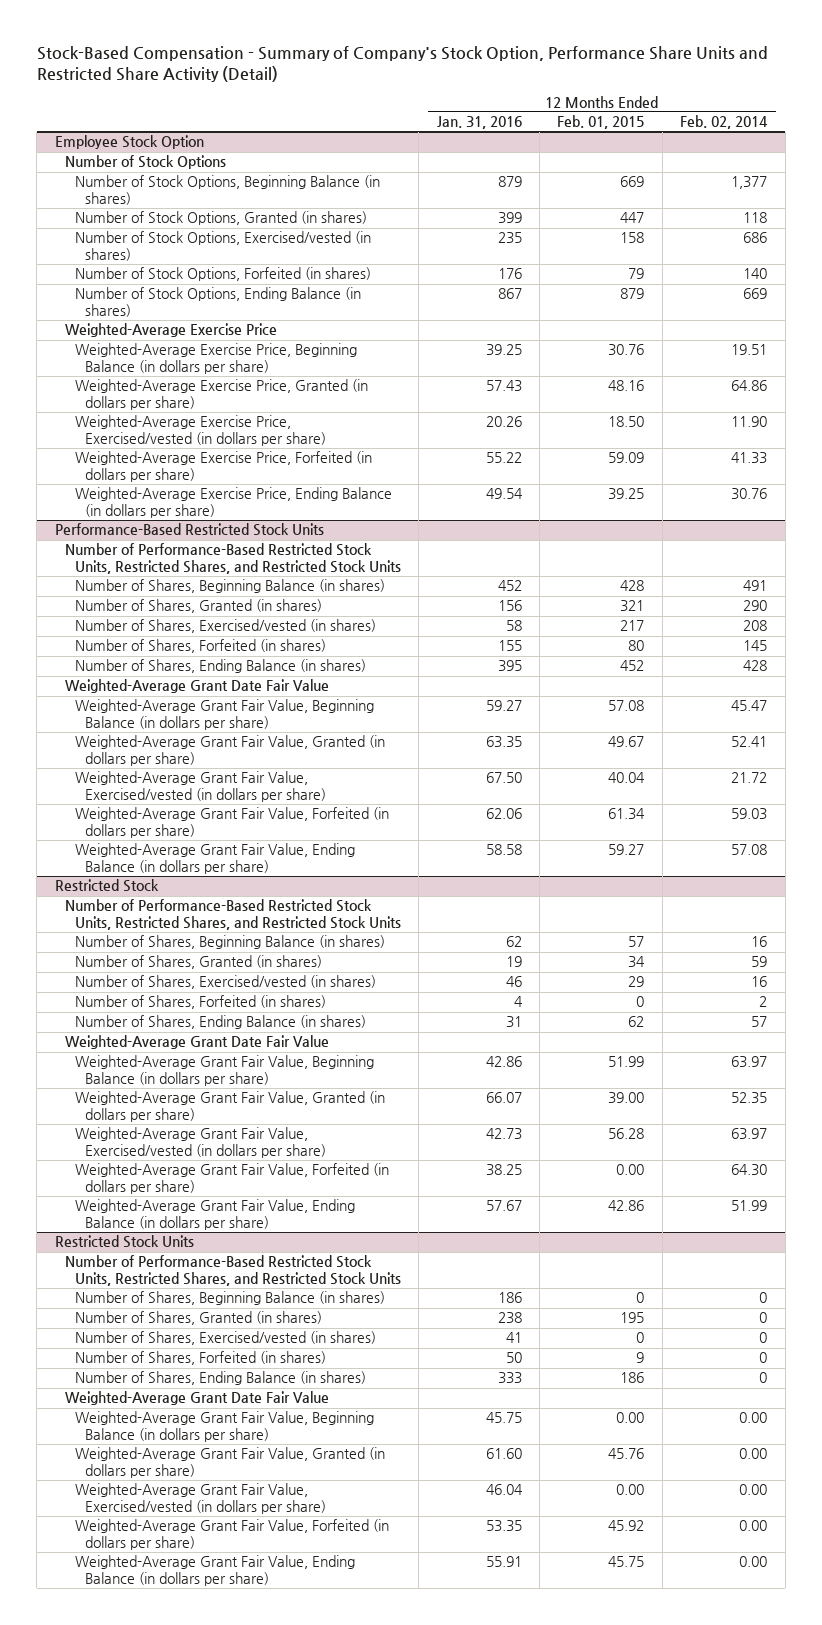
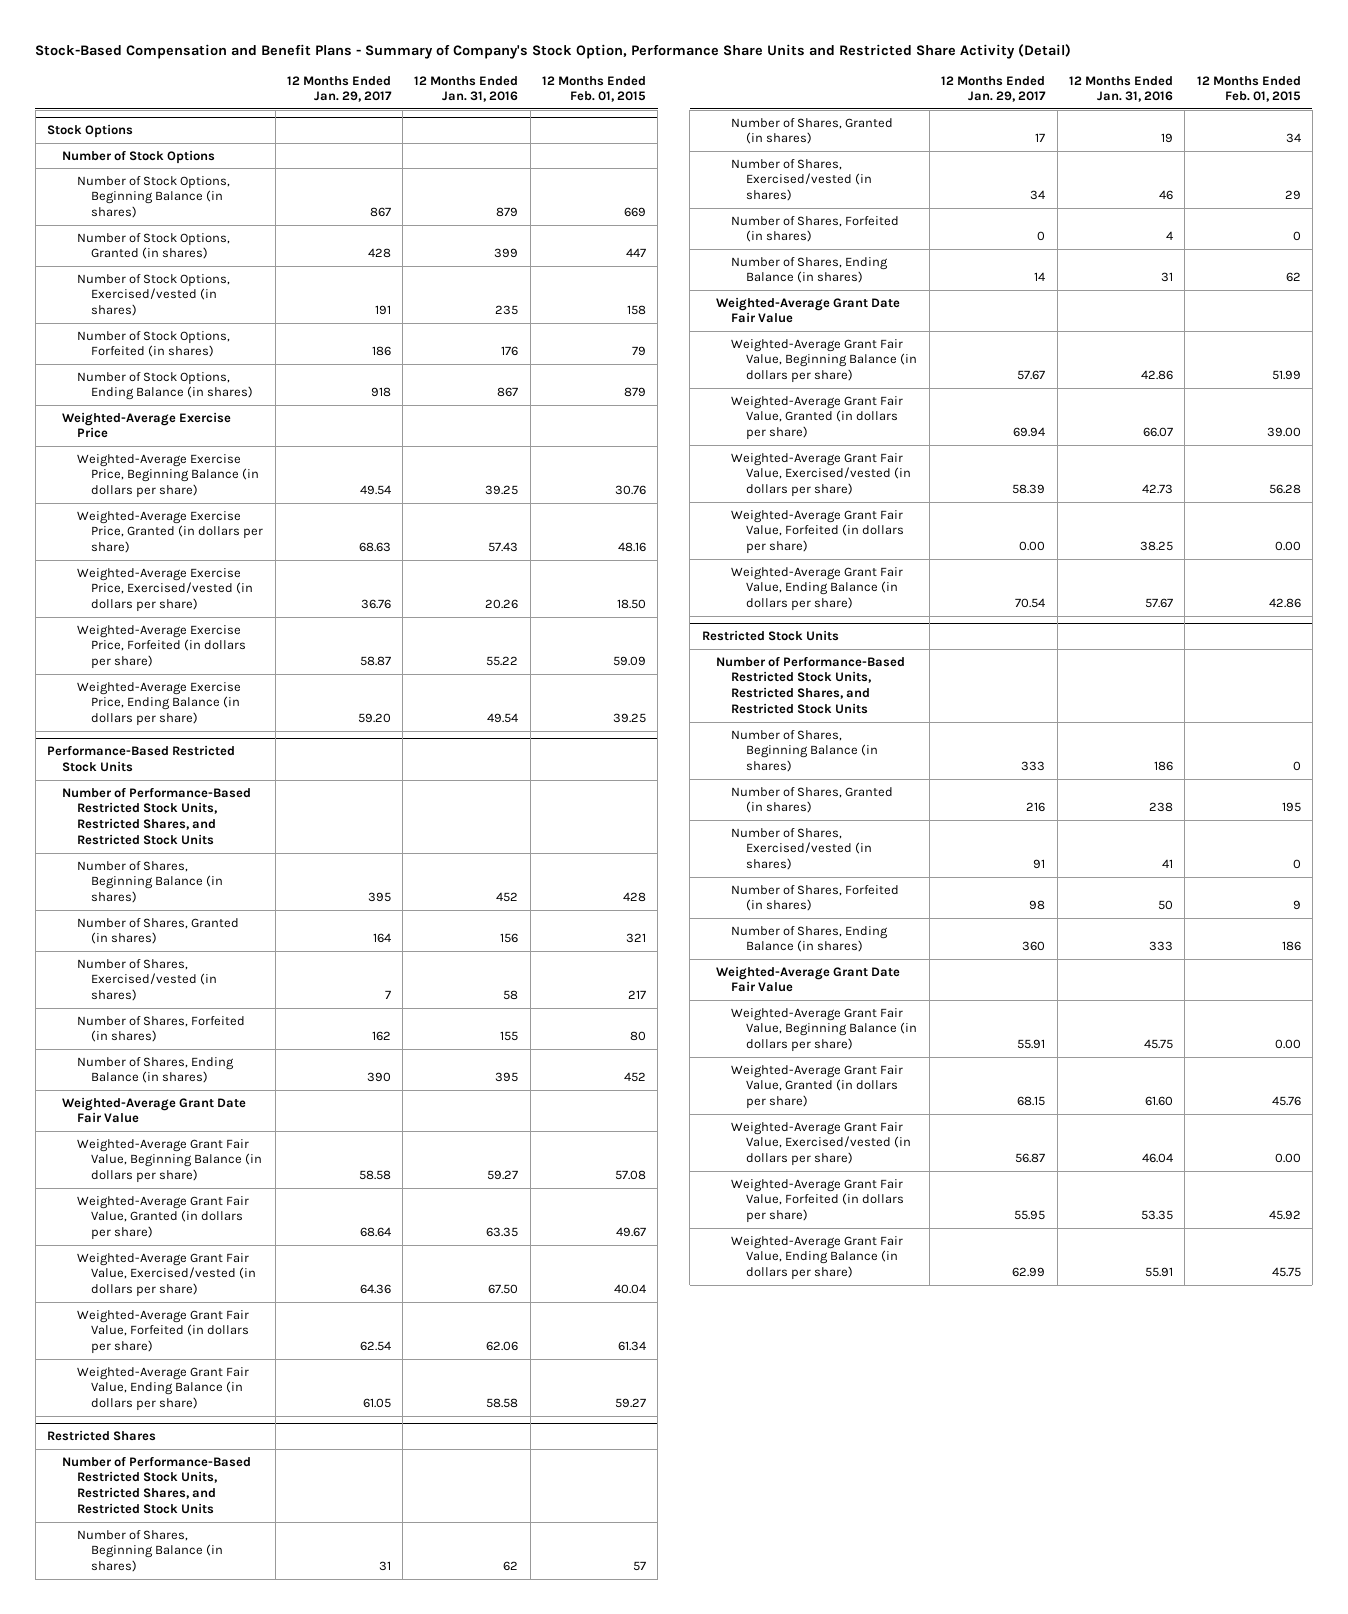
[36,45,768,82] Stock-Based Compensation - Summary of Company's Stock Option, Performance Share Units and Restricted Share Activity (Detail) -> [35,44,1072,60] Stock-Based Compensation and Benefit Plans - Summary of Company's Stock Option, Performance Share Units and Restricted Share Activity (Detail)
[680,115,769,130] Feb. 02, 2014 -> none
none -> [286,75,392,103] 12 Months Ended Jan. 29, 2017
[54,135,204,150] Employee Stock Option -> [47,124,134,139] Stock Options
[54,879,159,893] Restricted Stock -> [47,1430,157,1442] Restricted Shares

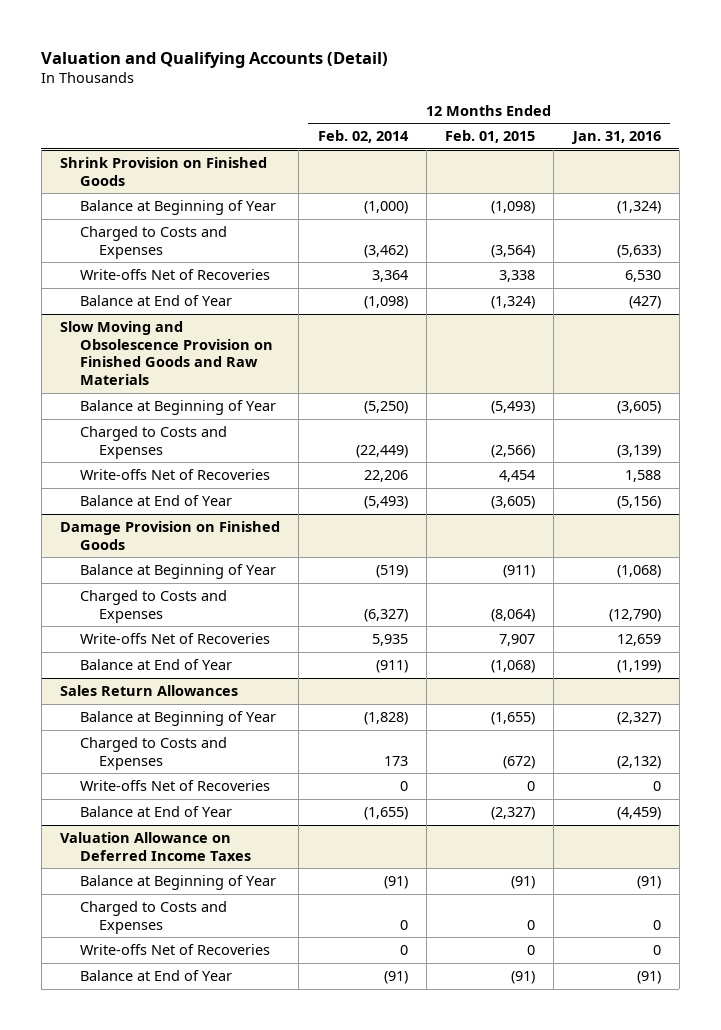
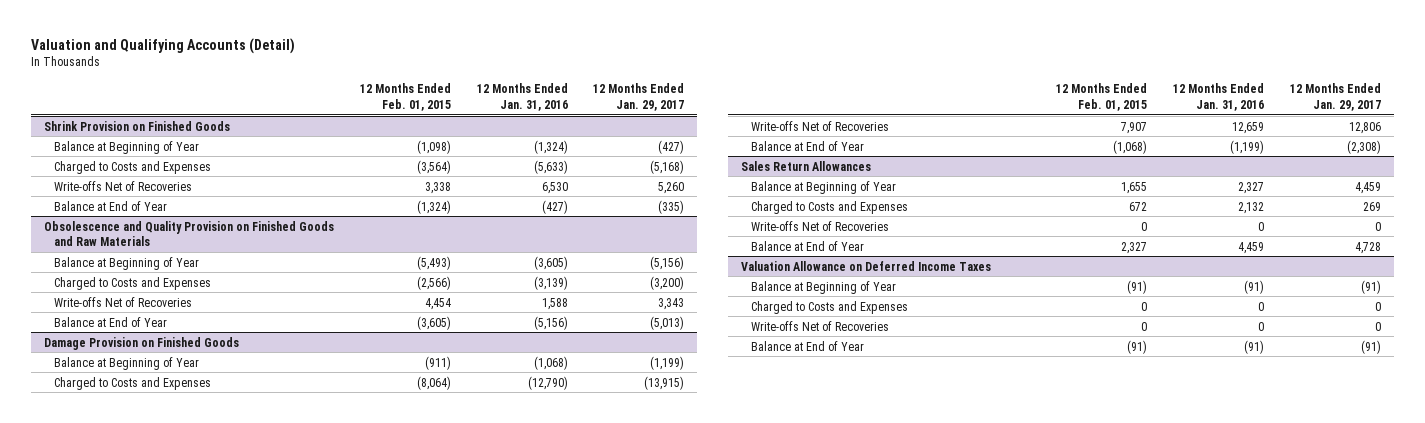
[317,130,409,144] Feb. 02, 2014 -> none
none -> [593,82,685,111] 12 Months Ended Jan. 29, 2017
[60,320,273,386] Slow Moving and Obsolescence Provision on Finished Goods and Raw Materials -> [43,220,334,247] Obsolescence and Quality Provision on Finished Goods and Raw Materials
[491,711,536,725] (1,655) -> [1121,181,1148,194] 1,655
[616,711,661,725] (2,327) -> [1238,181,1265,194] 2,327
[503,755,536,769] (672) -> [1129,201,1148,211] 672
[616,755,661,769] (2,132) -> [1238,201,1265,214] 2,132
[491,806,536,820] (2,327) -> [1121,241,1148,254] 2,327
[616,806,661,820] (4,459) -> [1238,241,1265,254] 4,459

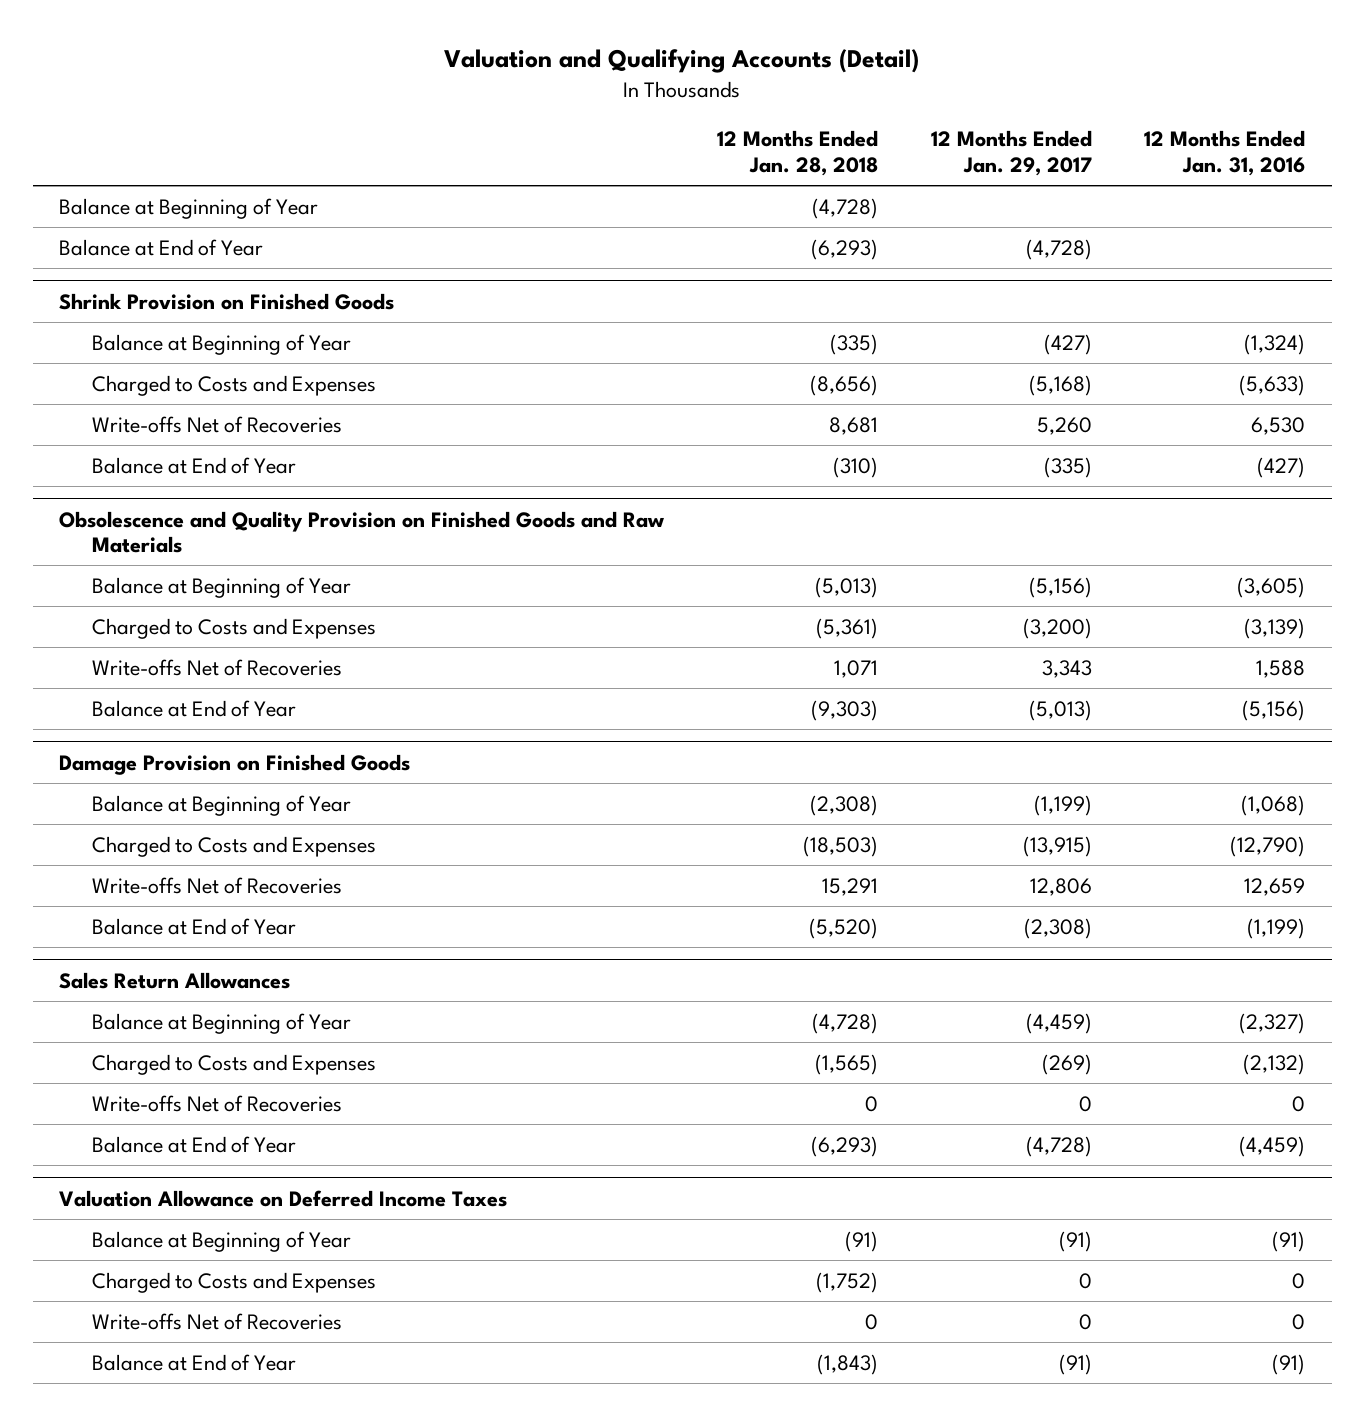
[359,82,451,111] 12 Months Ended Feb. 01, 2015 -> none
none -> [716,130,878,176] 12 Months Ended Jan. 28, 2018
none -> [59,197,319,219] Balance at Beginning of Year
none -> [59,238,264,256] Balance at End of Year
[1238,181,1265,194] 2,327 -> [1239,1012,1306,1034] (2,327)
[1355,181,1382,194] 4,459 -> [1025,1012,1092,1034] (4,459)
[1238,201,1265,214] 2,132 -> [1243,1053,1306,1075] (2,132)
[1363,201,1382,211] 269 -> [1041,1053,1092,1075] (269)
[1238,241,1265,254] 4,459 -> [1239,1135,1306,1157] (4,459)
[1355,241,1382,254] 4,728 -> [1025,1135,1092,1157] (4,728)

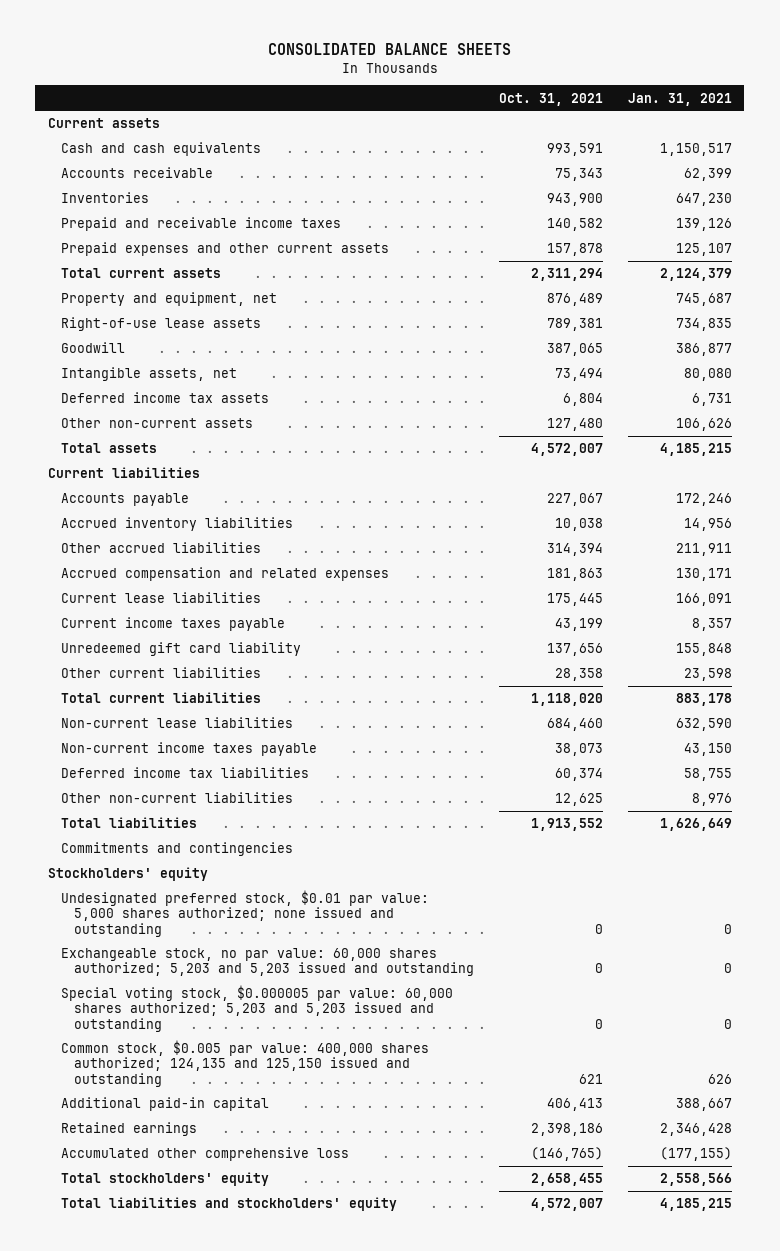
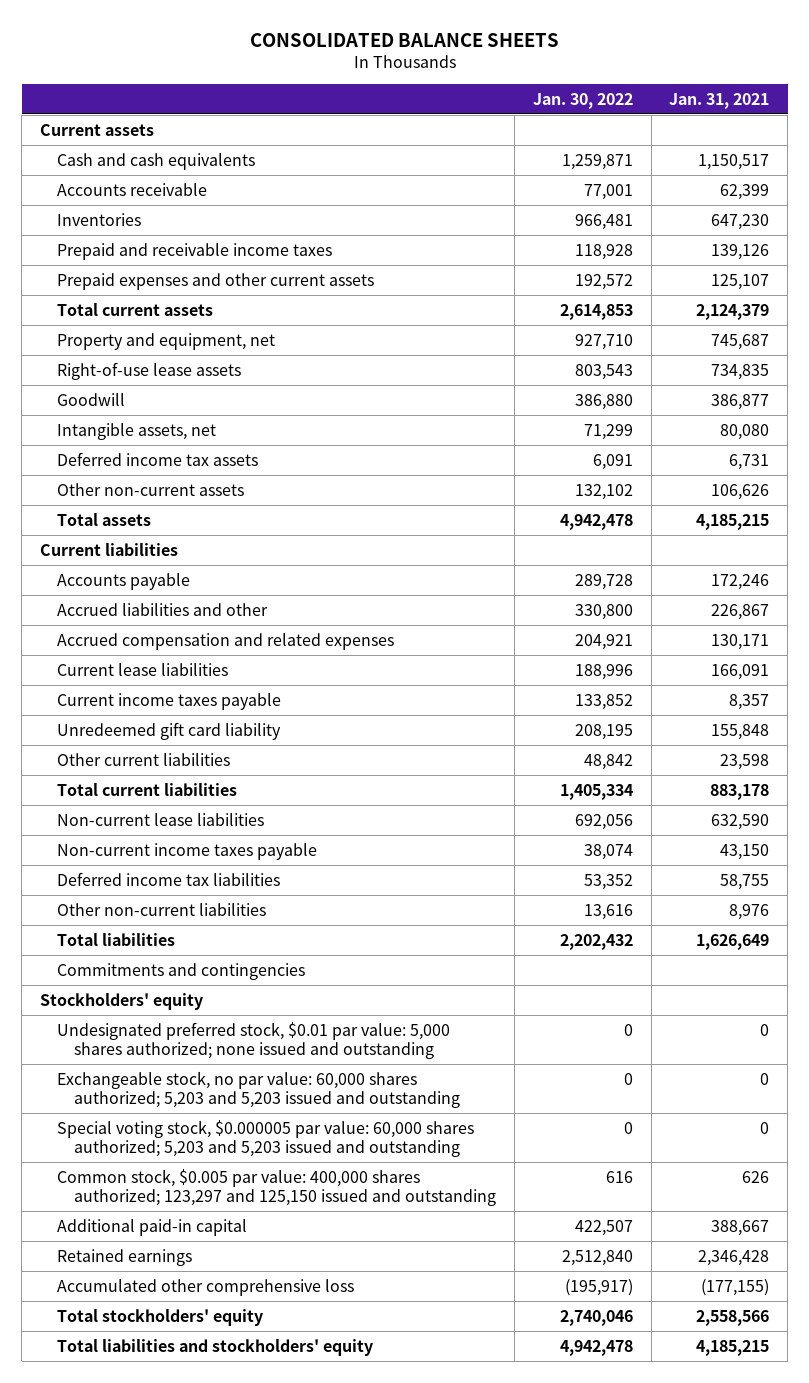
[498,92,603,106] Oct. 31, 2021 -> none
none -> [532,92,633,109] Jan. 30, 2022
[60,517,293,532] Accrued inventory liabilities -> none
[60,542,261,554] Other accrued liabilities -> [57,602,269,616] Accrued liabilities and other
[675,543,732,557] 211,911 -> [711,603,770,620] 226,867
[60,1040,429,1087] Common stock, $0.005 par value: 400,000 shares authorized; 124,135 and 125,150 issued and outstanding -> [57,1168,497,1206] Common stock, $0.005 par value: 400,000 shares authorized; 123,297 and 125,150 issued and outstanding

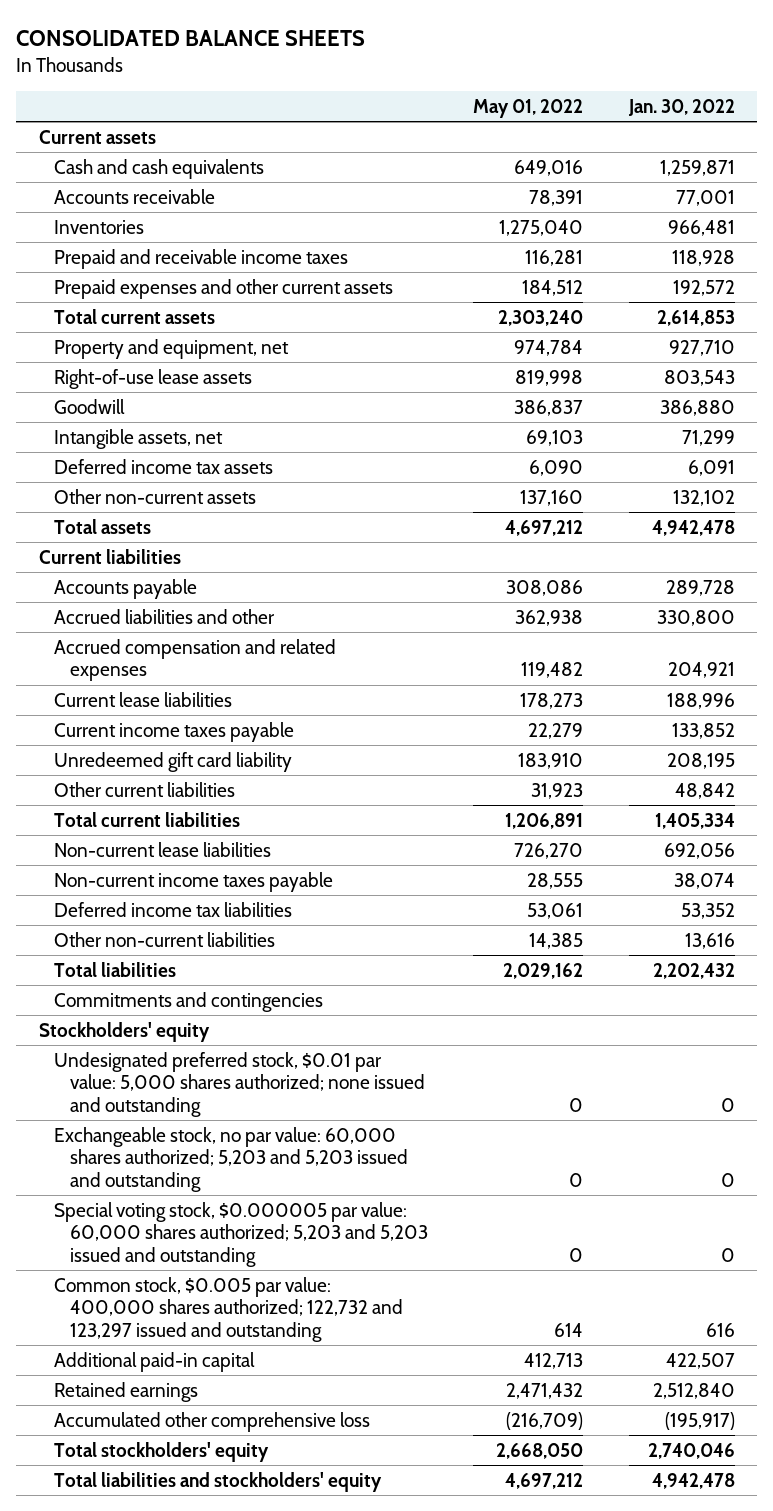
[669,92,770,109] Jan. 31, 2021 -> none
none -> [473,98,584,118] May 01, 2022
[57,1168,497,1206] Common stock, $0.005 par value: 400,000 shares authorized; 123,297 and 125,150 issued and outstanding -> [54,1276,404,1343] Common stock, $0.005 par value: 400,000 shares authorized; 122,732 and 123,297 issued and outstanding

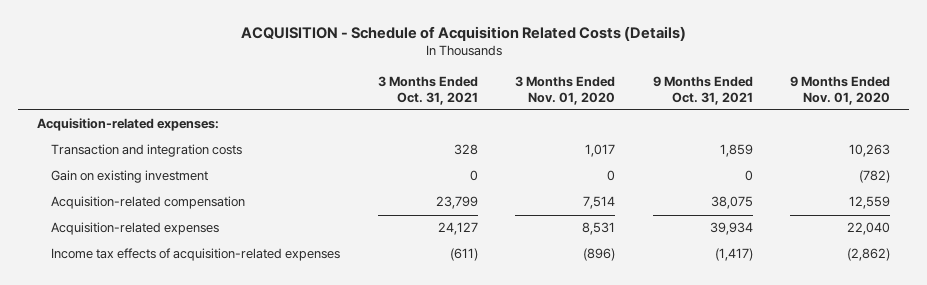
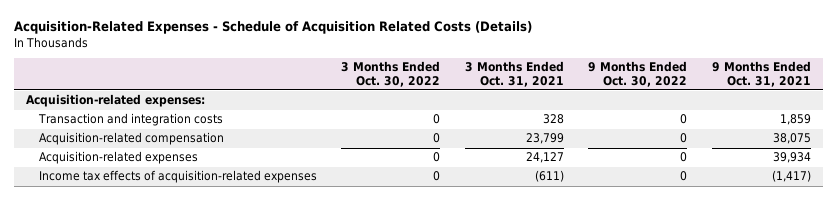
[240,26,686,42] ACQUISITION - Schedule of Acquisition Related Costs (Details) -> [13,21,532,35] Acquisition-Related Expenses - Schedule of Acquisition Related Costs (Details)
[515,75,616,105] 3 Months Ended Nov. 01, 2020 -> none
[790,75,891,105] 9 Months Ended Nov. 01, 2020 -> none
none -> [341,61,441,87] 3 Months Ended Oct. 30, 2022
none -> [588,61,688,87] 9 Months Ended Oct. 30, 2022
[51,170,209,184] Gain on existing investment -> none

